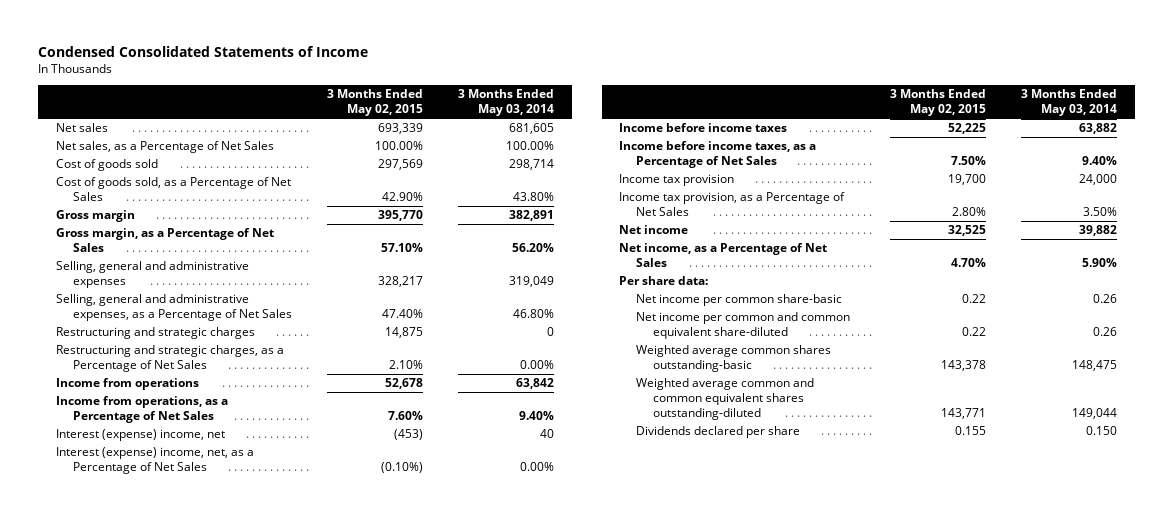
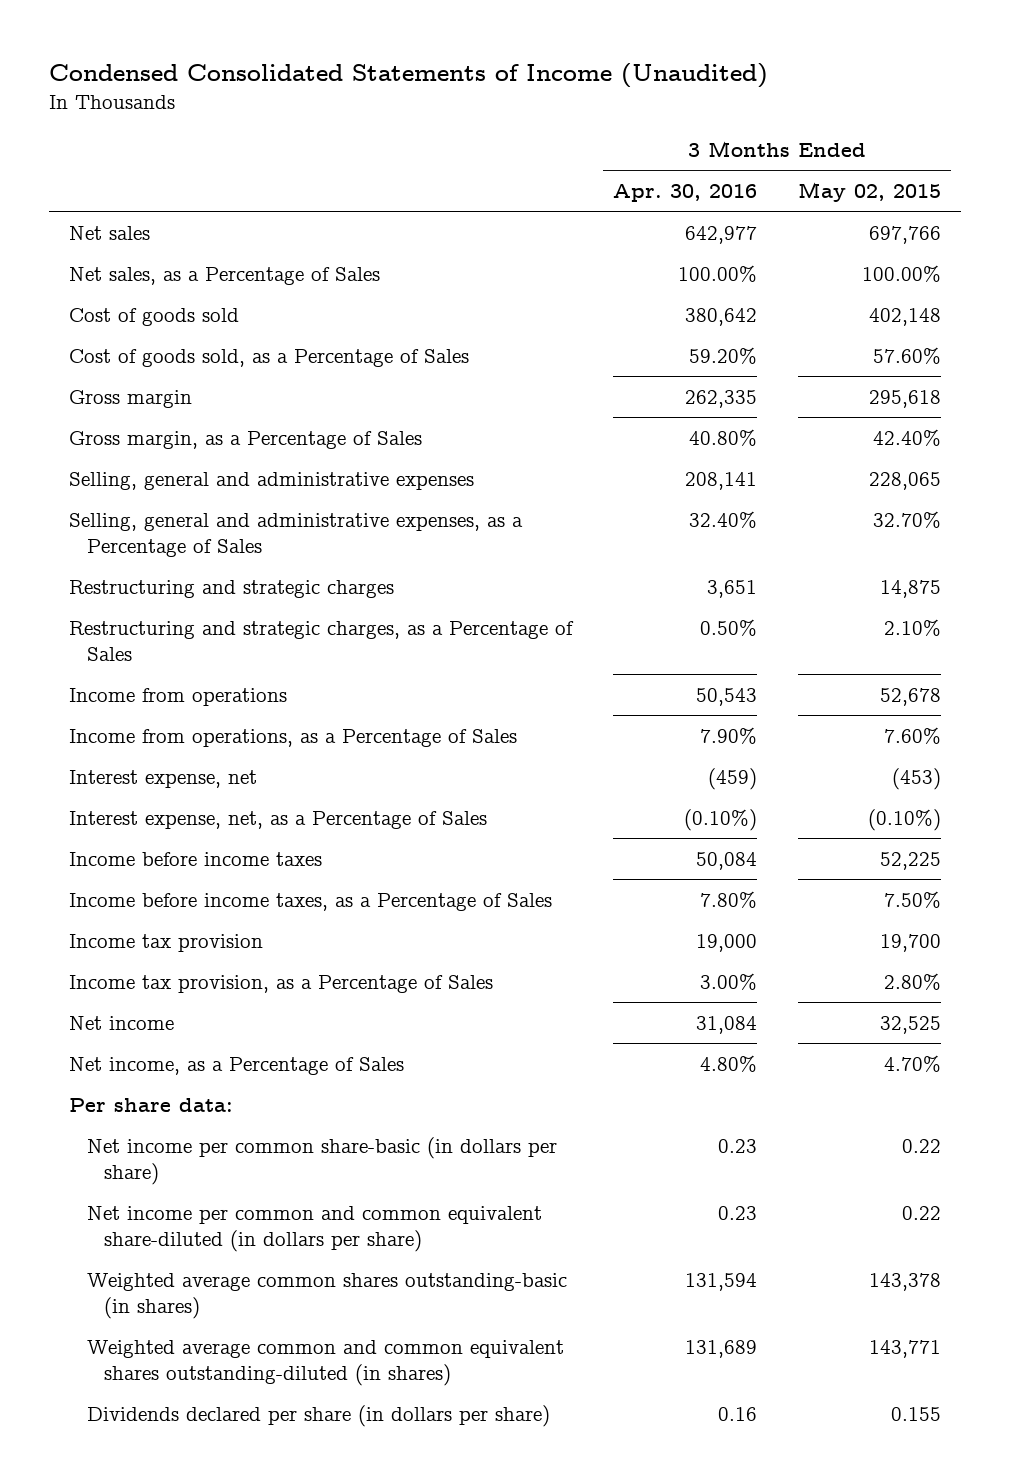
[38,46,369,58] Condensed Consolidated Statements of Income -> [49,62,769,88] Condensed Consolidated Statements of Income (Unaudited)
[458,89,555,117] 3 Months Ended May 03, 2014 -> none
none -> [612,183,757,202] Apr. 30, 2016
[377,123,423,135] 693,339 -> [868,225,941,244] 697,766
[56,141,275,154] Net sales, as a Percentage of Net Sales -> [69,266,381,285] Net sales, as a Percentage of Sales
[377,159,423,171] 297,569 -> [868,307,941,326] 402,148
[56,177,292,202] Cost of goods sold, as a Percentage of Net Sales -> [69,348,470,367] Cost of goods sold, as a Percentage of Sales
[381,192,423,202] 42.90% -> [872,346,941,364] 57.60%
[377,210,423,222] 395,770 -> [868,389,941,408] 295,618
[56,228,275,253] Gross margin, as a Percentage of Net Sales -> [69,430,423,449] Gross margin, as a Percentage of Sales
[380,243,423,253] 57.10% -> [872,428,941,446] 42.40%
[377,276,423,288] 328,217 -> [868,471,941,490] 228,065
[56,294,292,322] Selling, general and administrative expenses, as a Percentage of Net Sales -> [69,512,524,557] Selling, general and administrative expenses, as a Percentage of Sales
[381,309,423,319] 47.40% -> [872,510,941,528] 32.70%
[56,345,285,373] Restructuring and strategic charges, as a Percentage of Net Sales -> [69,620,575,661] Restructuring and strategic charges, as a Percentage of Sales
[56,396,229,424] Income from operations, as a Percentage of Net Sales -> [69,728,518,747] Income from operations, as a Percentage of Sales
[56,429,226,442] Interest (expense) income, net -> [69,769,258,788] Interest expense, net
[56,447,255,475] Interest (expense) income, net, as a Percentage of Net Sales -> [69,810,488,829] Interest expense, net, as a Percentage of Sales
[619,141,817,169] Income before income taxes, as a Percentage of Net Sales -> [69,892,553,911] Income before income taxes, as a Percentage of Sales
[619,192,846,217] Income tax provision, as a Percentage of Net Sales -> [69,974,494,993] Income tax provision, as a Percentage of Sales
[619,243,828,268] Net income, as a Percentage of Net Sales -> [69,1056,405,1075] Net income, as a Percentage of Sales
[635,294,842,307] Net income per common share-basic -> [86,1136,557,1185] Net income per common share-basic (in dollars per share)
[635,312,850,340] Net income per common and common equivalent share-diluted -> [86,1205,542,1252] Net income per common and common equivalent share-diluted (in dollars per share)
[635,345,831,373] Weighted average common shares outstanding-basic -> [86,1272,567,1319] Weighted average common shares outstanding-basic (in shares)
[635,378,814,421] Weighted average common and common equivalent shares outstanding-diluted -> [86,1339,564,1386] Weighted average common and common equivalent shares outstanding-diluted (in shares)
[635,426,800,439] Dividends declared per share -> [86,1404,550,1427] Dividends declared per share (in dollars per share)

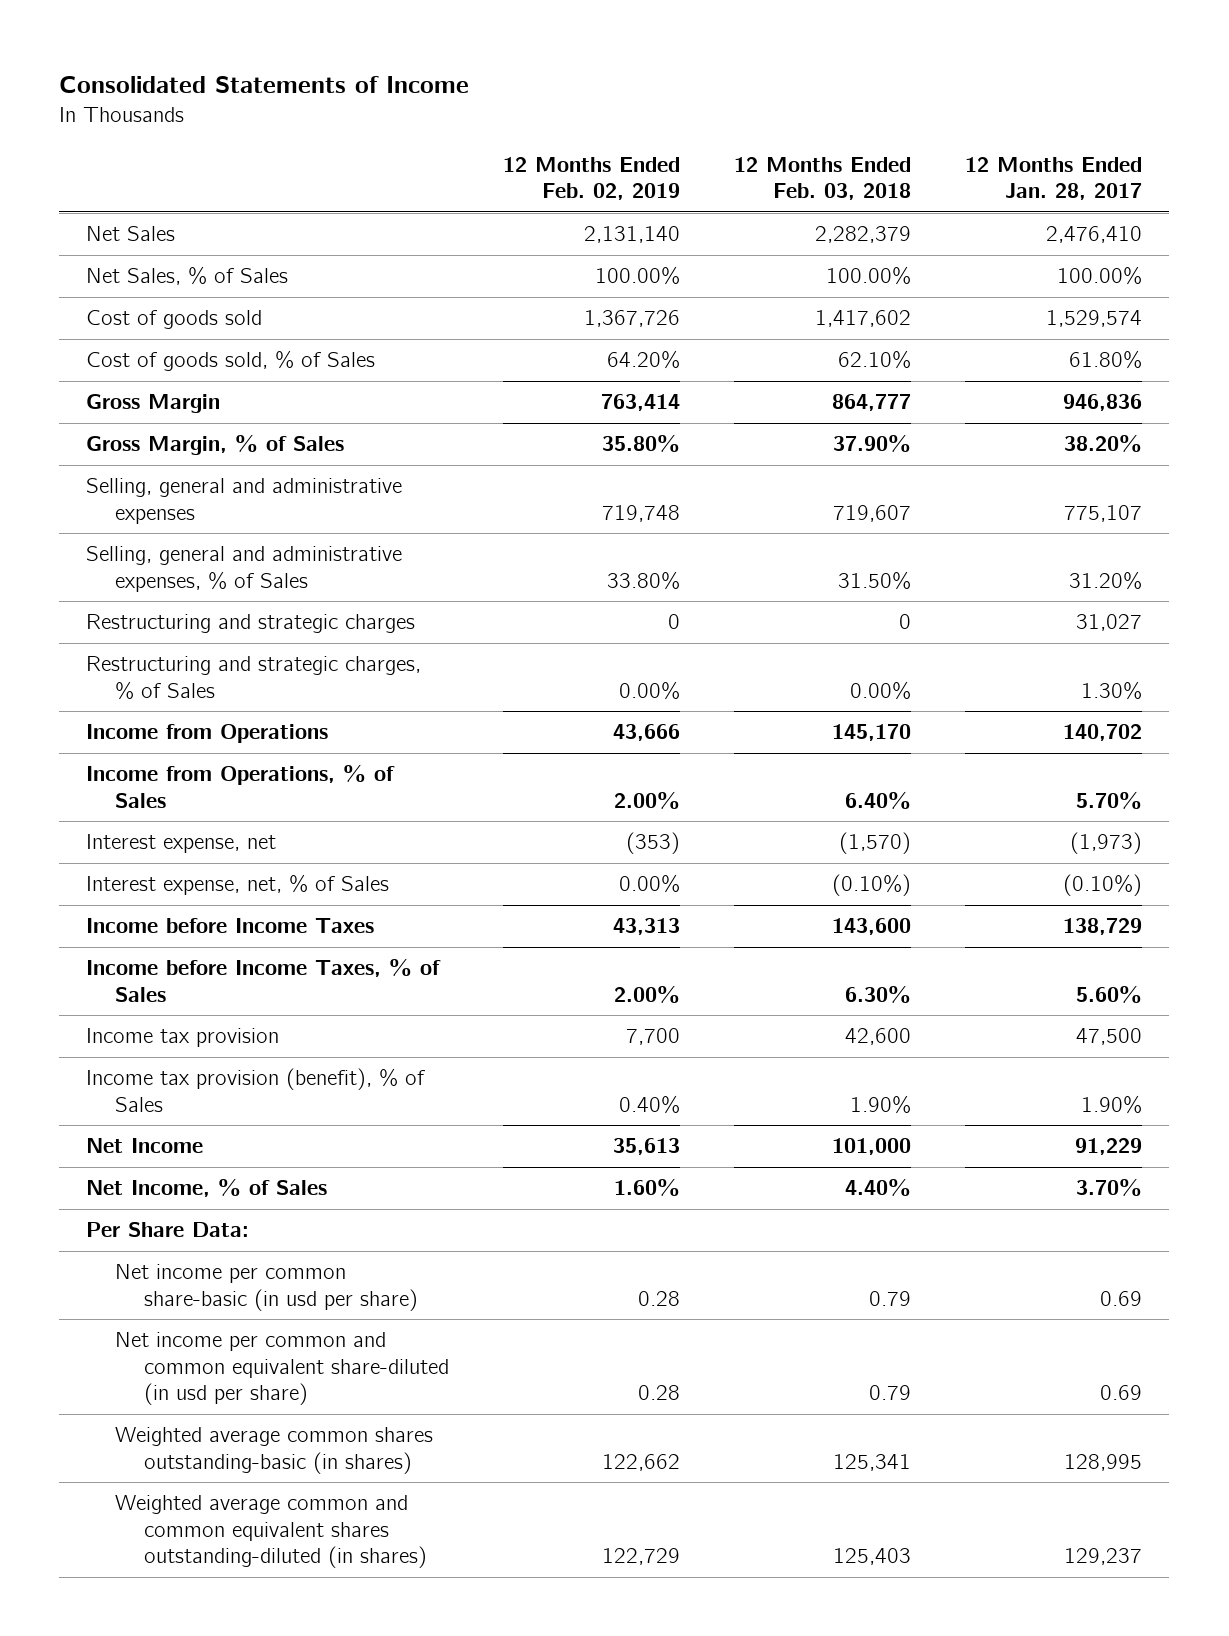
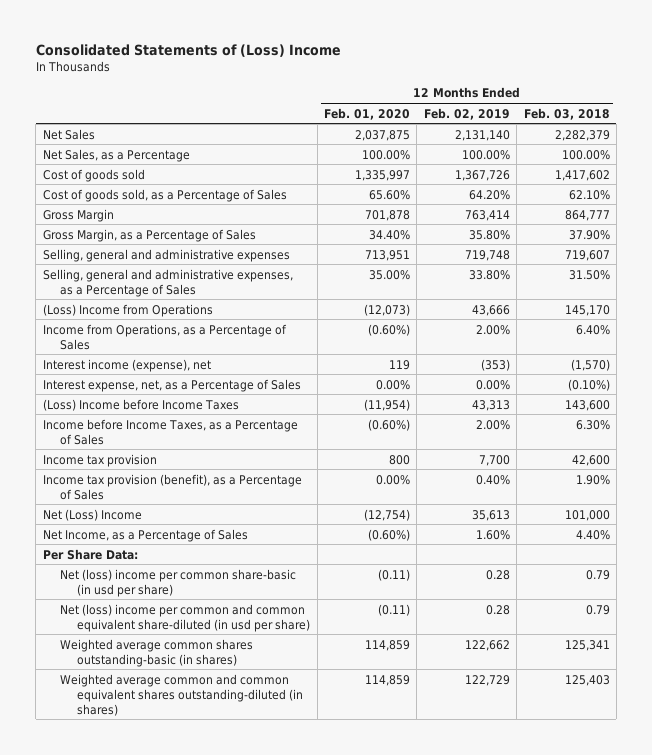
[59,75,470,93] Consolidated Statements of Income -> [35,43,341,57] Consolidated Statements of (Loss) Income
[965,157,1143,201] 12 Months Ended Jan. 28, 2017 -> none
none -> [324,107,411,120] Feb. 01, 2020
[86,266,289,286] Net Sales, % of Sales -> [42,148,190,162] Net Sales, as a Percentage
[86,350,376,372] Cost of goods sold, % of Sales -> [42,188,287,202] Cost of goods sold, as a Percentage of Sales
[86,434,345,456] Gross Margin, % of Sales -> [42,228,256,242] Gross Margin, as a Percentage of Sales
[86,614,416,634] Restructuring and strategic charges -> none
[86,656,422,700] Restructuring and strategic charges, % of Sales -> none
[86,546,403,592] Selling, general and administrative expenses, % of Sales -> [42,268,293,297] Selling, general and administrative expenses, as a Percentage of Sales
[86,724,329,744] Income from Operations -> [42,303,213,317] (Loss) Income from Operations
[86,764,396,808] Income from Operations, % of Sales -> [42,323,287,350] Income from Operations, as a Percentage of Sales
[86,834,277,854] Interest expense, net -> [42,358,211,372] Interest income (expense), net
[86,874,390,896] Interest expense, net, % of Sales -> [42,378,301,392] Interest expense, net, as a Percentage of Sales
[86,918,375,934] Income before Income Taxes -> [42,398,239,411] (Loss) Income before Income Taxes
[86,958,442,1002] Income before Income Taxes, % of Sales -> [42,418,298,445] Income before Income Taxes, as a Percentage of Sales
[86,1068,426,1112] Income tax provision (benefit), % of Sales -> [42,473,302,500] Income tax provision (benefit), as a Percentage of Sales
[86,1138,204,1154] Net Income -> [42,508,142,521] Net (Loss) Income
[86,1178,328,1198] Net Income, % of Sales -> [42,528,248,542] Net Income, as a Percentage of Sales
[114,1264,418,1311] Net income per common share-basic (in usd per share) -> [60,568,297,597] Net (loss) income per common share-basic (in usd per share)
[114,1332,449,1406] Net income per common and common equivalent share-diluted (in usd per share) -> [60,603,311,632] Net (loss) income per common and common equivalent share-diluted (in usd per share)

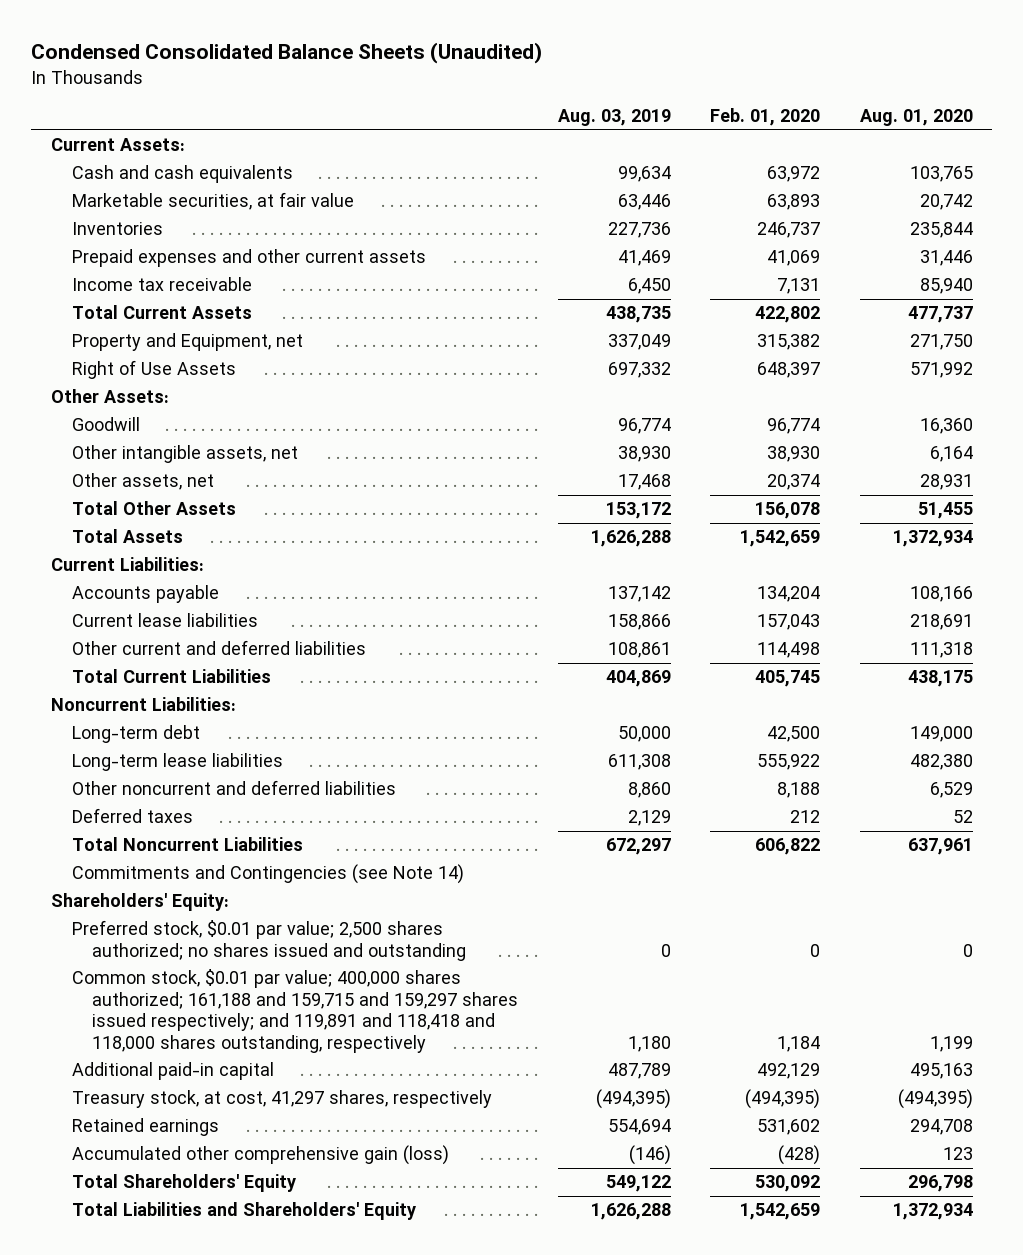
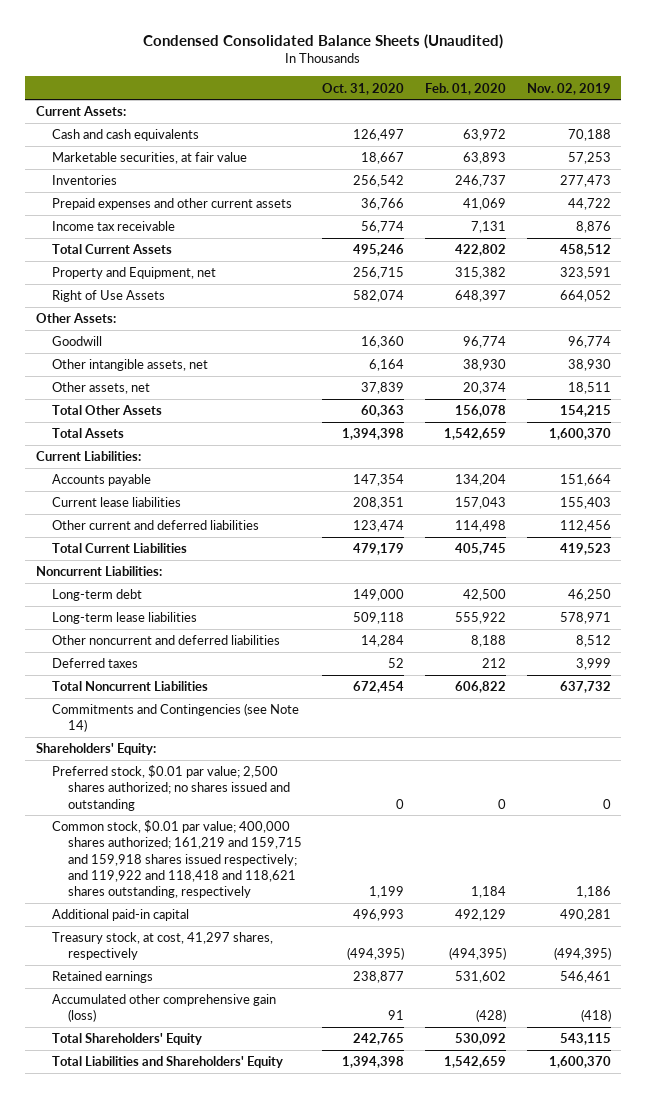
[557,109,671,127] Aug. 03, 2019 -> none
[859,109,973,127] Aug. 01, 2020 -> none
none -> [322,82,405,95] Oct. 31, 2020
none -> [526,82,611,95] Nov. 02, 2019
[71,969,519,1053] Common stock, $0.01 par value; 400,000 shares authorized; 161,188 and 159,715 and 159,297 shares issued respectively; and 119,891 and 118,418 and 118,000 shares outstanding, respectively -> [51,820,302,898] Common stock, $0.01 par value; 400,000 shares authorized; 161,219 and 159,715 and 159,918 shares issued respectively; and 119,922 and 118,418 and 118,621 shares outstanding, respectively

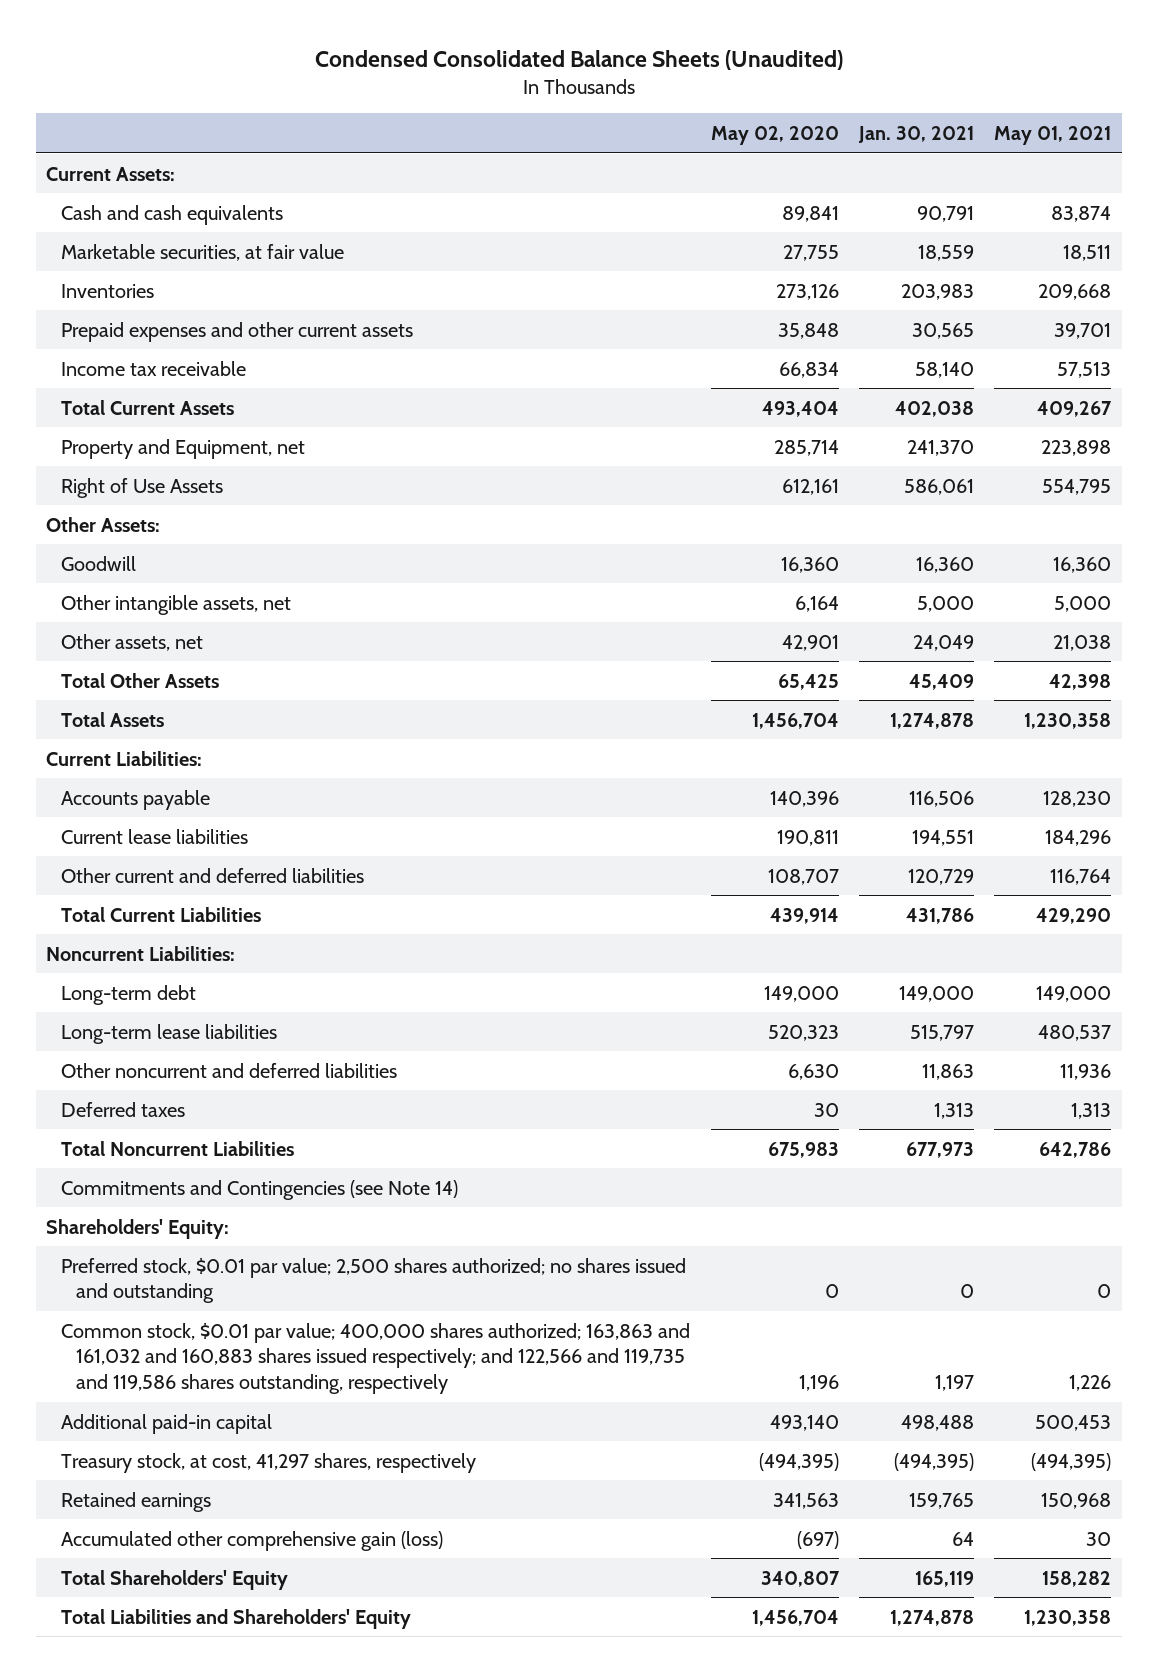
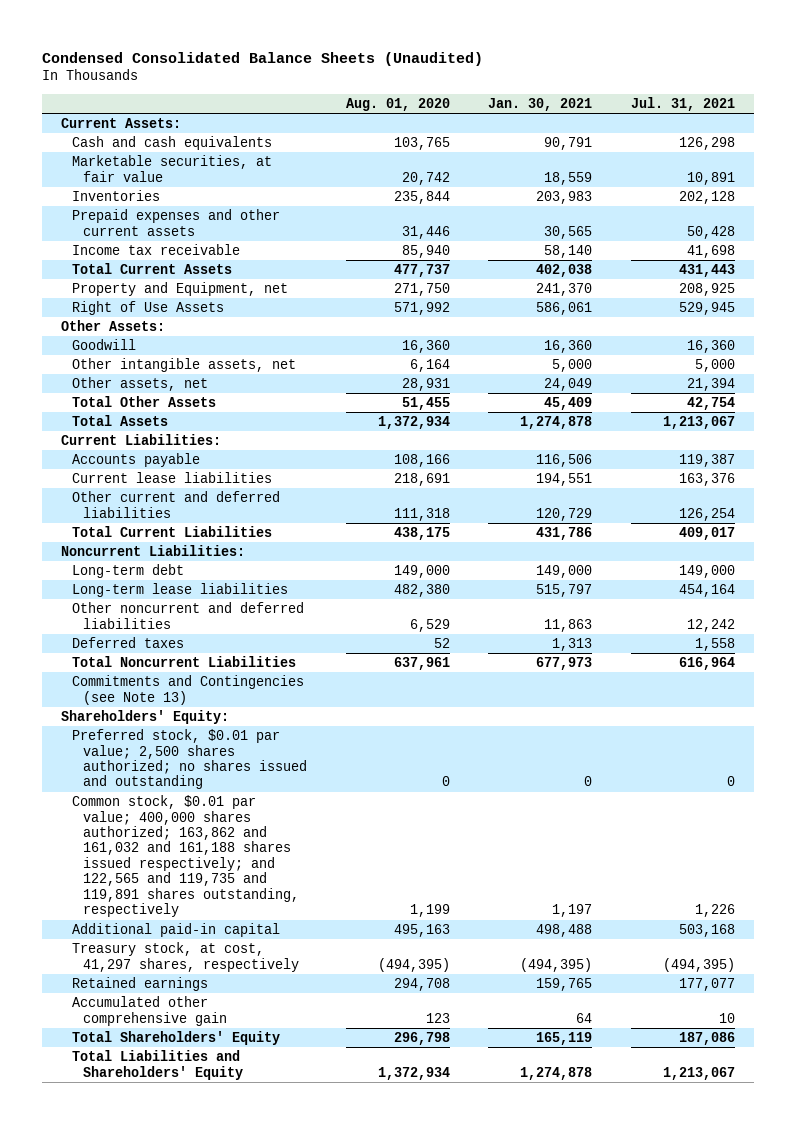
[710,125,839,145] May 02, 2020 -> none
[994,125,1112,145] May 01, 2021 -> none
none -> [345,97,450,111] Aug. 01, 2020
none -> [630,96,735,111] Jul. 31, 2021
[61,1179,459,1200] Commitments and Contingencies (see Note 14) -> [72,675,305,705] Commitments and Contingencies (see Note 13)
[61,1322,691,1395] Common stock, $0.01 par value; 400,000 shares authorized; 163,863 and 161,032 and 160,883 shares issued respectively; and 122,566 and 119,735 and 119,586 shares outstanding, respectively -> [72,795,300,918] Common stock, $0.01 par value; 400,000 shares authorized; 163,862 and 161,032 and 161,188 shares issued respectively; and 122,565 and 119,735 and 119,891 shares outstanding, respectively
[61,1530,444,1551] Accumulated other comprehensive gain (loss) -> [72,996,228,1026] Accumulated other comprehensive gain

